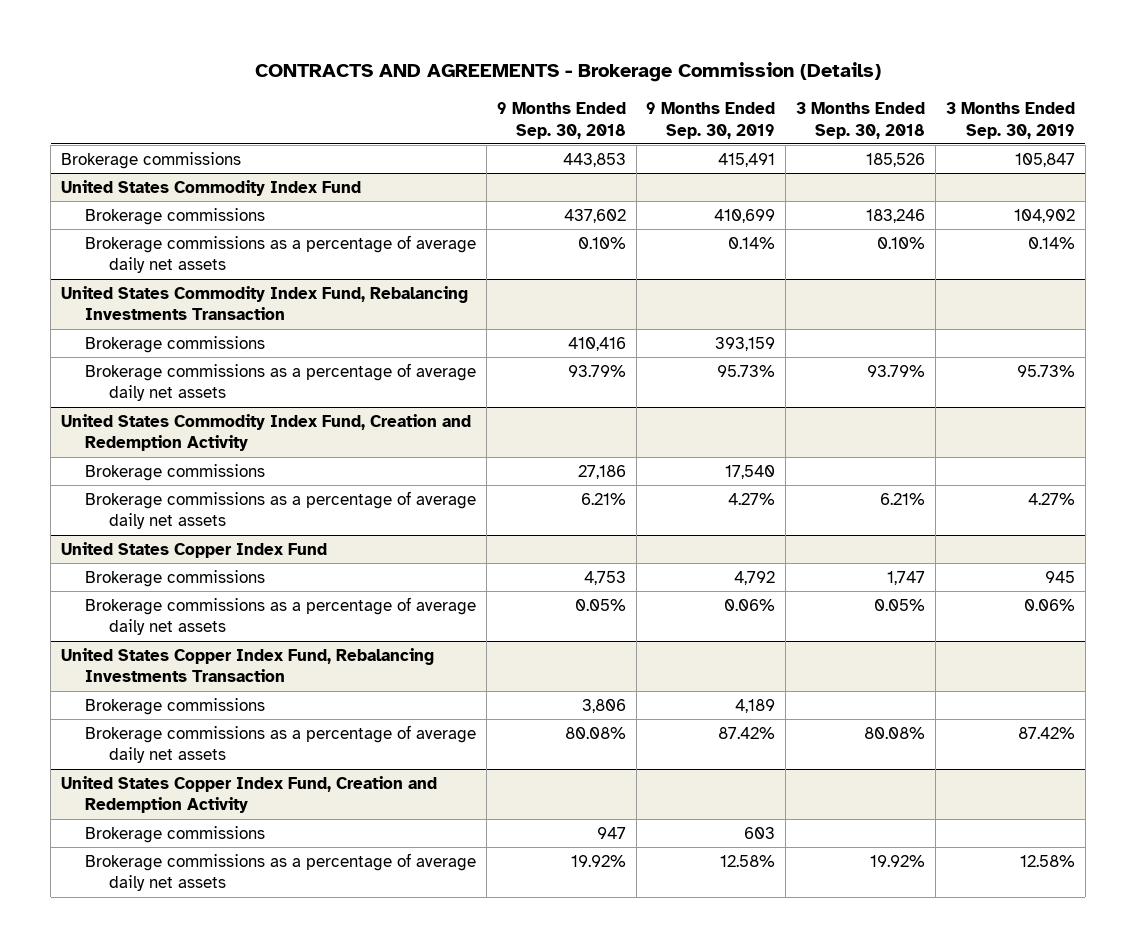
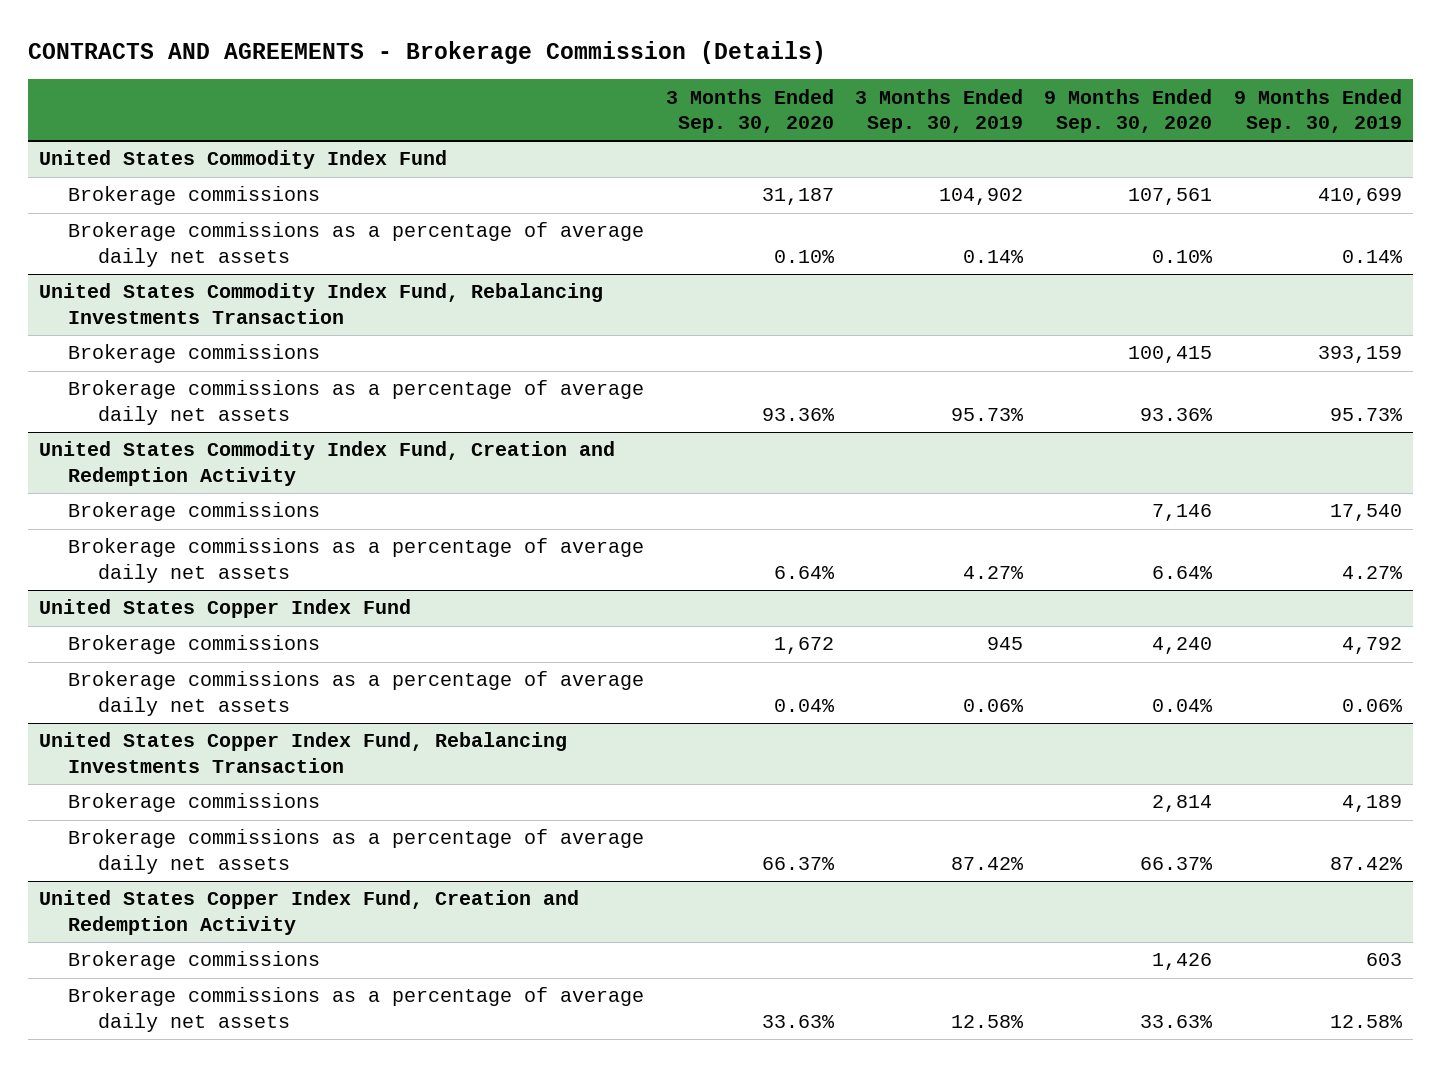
[496,102,626,139] 9 Months Ended Sep. 30, 2018 -> none
[796,102,926,139] 3 Months Ended Sep. 30, 2018 -> none
none -> [665,88,834,134] 3 Months Ended Sep. 30, 2020
none -> [1044,88,1213,134] 9 Months Ended Sep. 30, 2020
[61,151,242,169] Brokerage commissions -> none

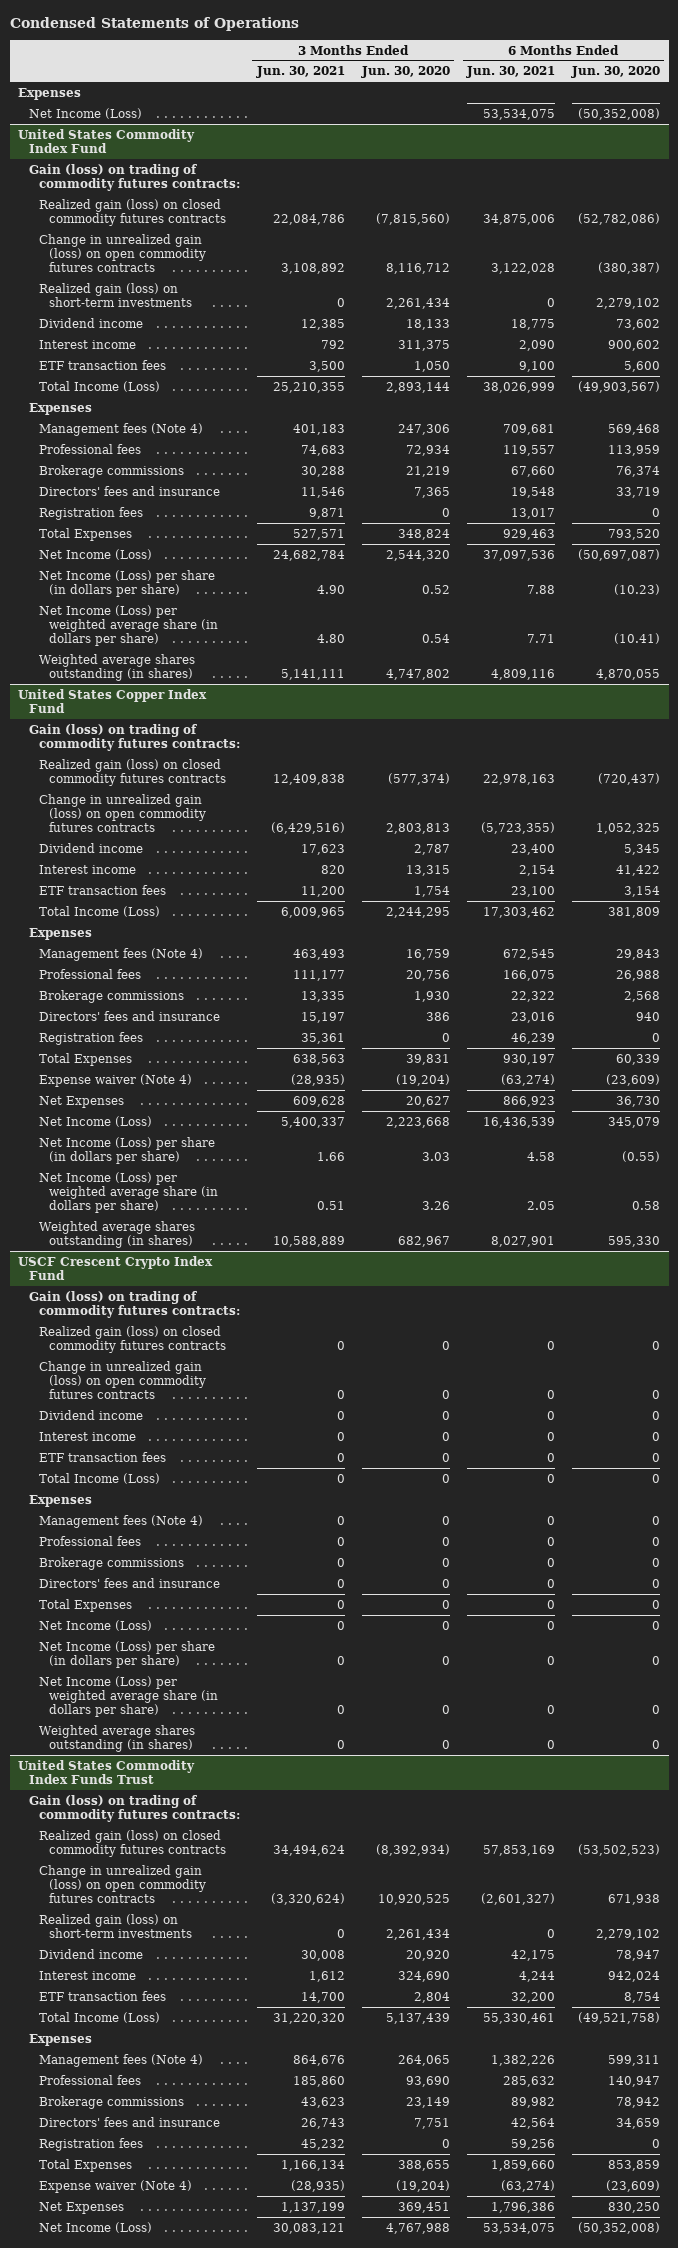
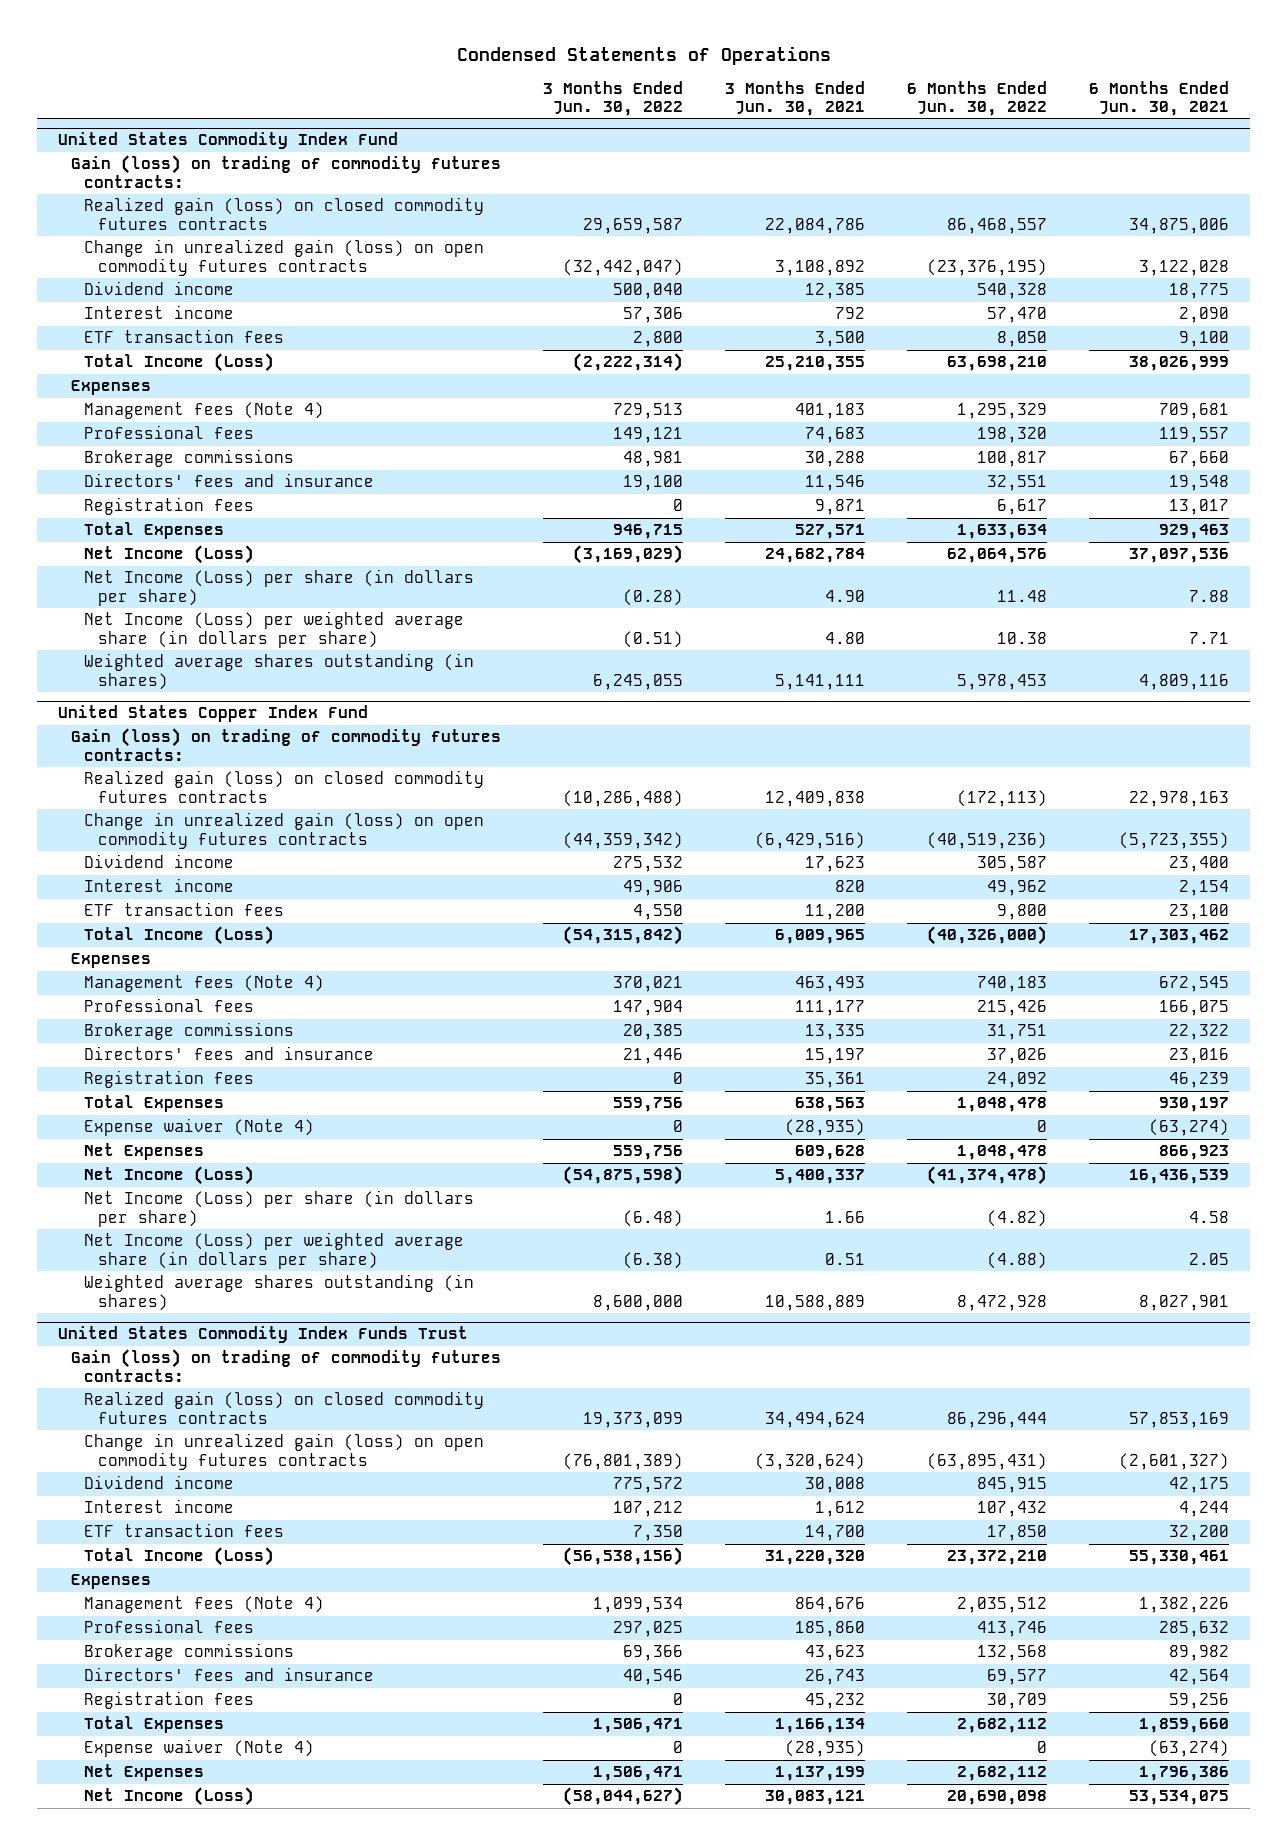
[360,66,450,79] Jun. 30, 2020 -> none
[570,66,660,79] Jun. 30, 2020 -> none
none -> [543,80,684,116] 3 Months Ended Jun. 30, 2022
none -> [907,80,1048,116] 6 Months Ended Jun. 30, 2022
[18,87,82,100] Expenses -> none
[28,107,142,119] Net Income (Loss) -> none
[38,282,192,307] Realized gain (loss) on short-term investments -> none
[18,1255,214,1280] USCF Crescent Crypto Index Fund -> none
[28,1290,240,1318] Gain (loss) on trading of commodity futures contracts: -> none
[38,1325,226,1353] Realized gain (loss) on closed commodity futures contracts -> none
[38,1360,206,1399] Change in unrealized gain (loss) on open commodity futures contracts -> none
[38,1409,143,1420] Dividend income -> none
[38,1431,136,1441] Interest income -> none
[38,1451,166,1462] ETF transaction fees -> none
[38,1472,160,1484] Total Income (Loss) -> none
[28,1494,92,1507] Expenses -> none
[38,1514,203,1528] Management fees (Note 4) -> none
[38,1535,141,1546] Professional fees -> none
[38,1556,184,1570] Brokerage commissions -> none
[38,1577,220,1588] Directors' fees and insurance -> none
[38,1598,132,1612] Total Expenses -> none
[38,1619,152,1631] Net Income (Loss) -> none
[38,1640,215,1668] Net Income (Loss) per share (in dollars per share) -> none
[38,1675,218,1717] Net Income (Loss) per weighted average share (in dollars per share) -> none
[38,1724,195,1752] Weighted average shares outstanding (in shares) -> none
[38,1913,192,1938] Realized gain (loss) on short-term investments -> none

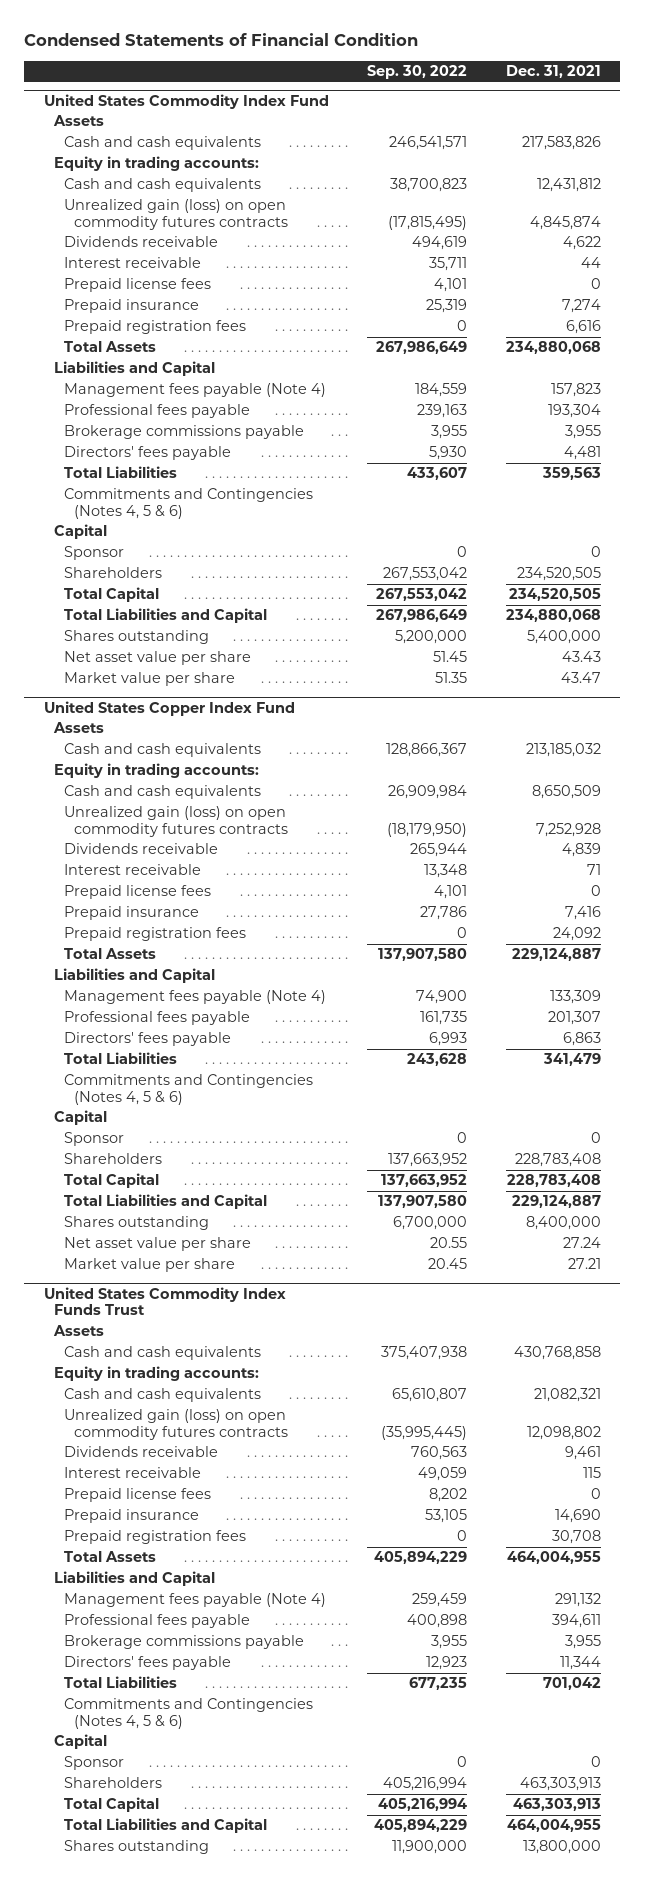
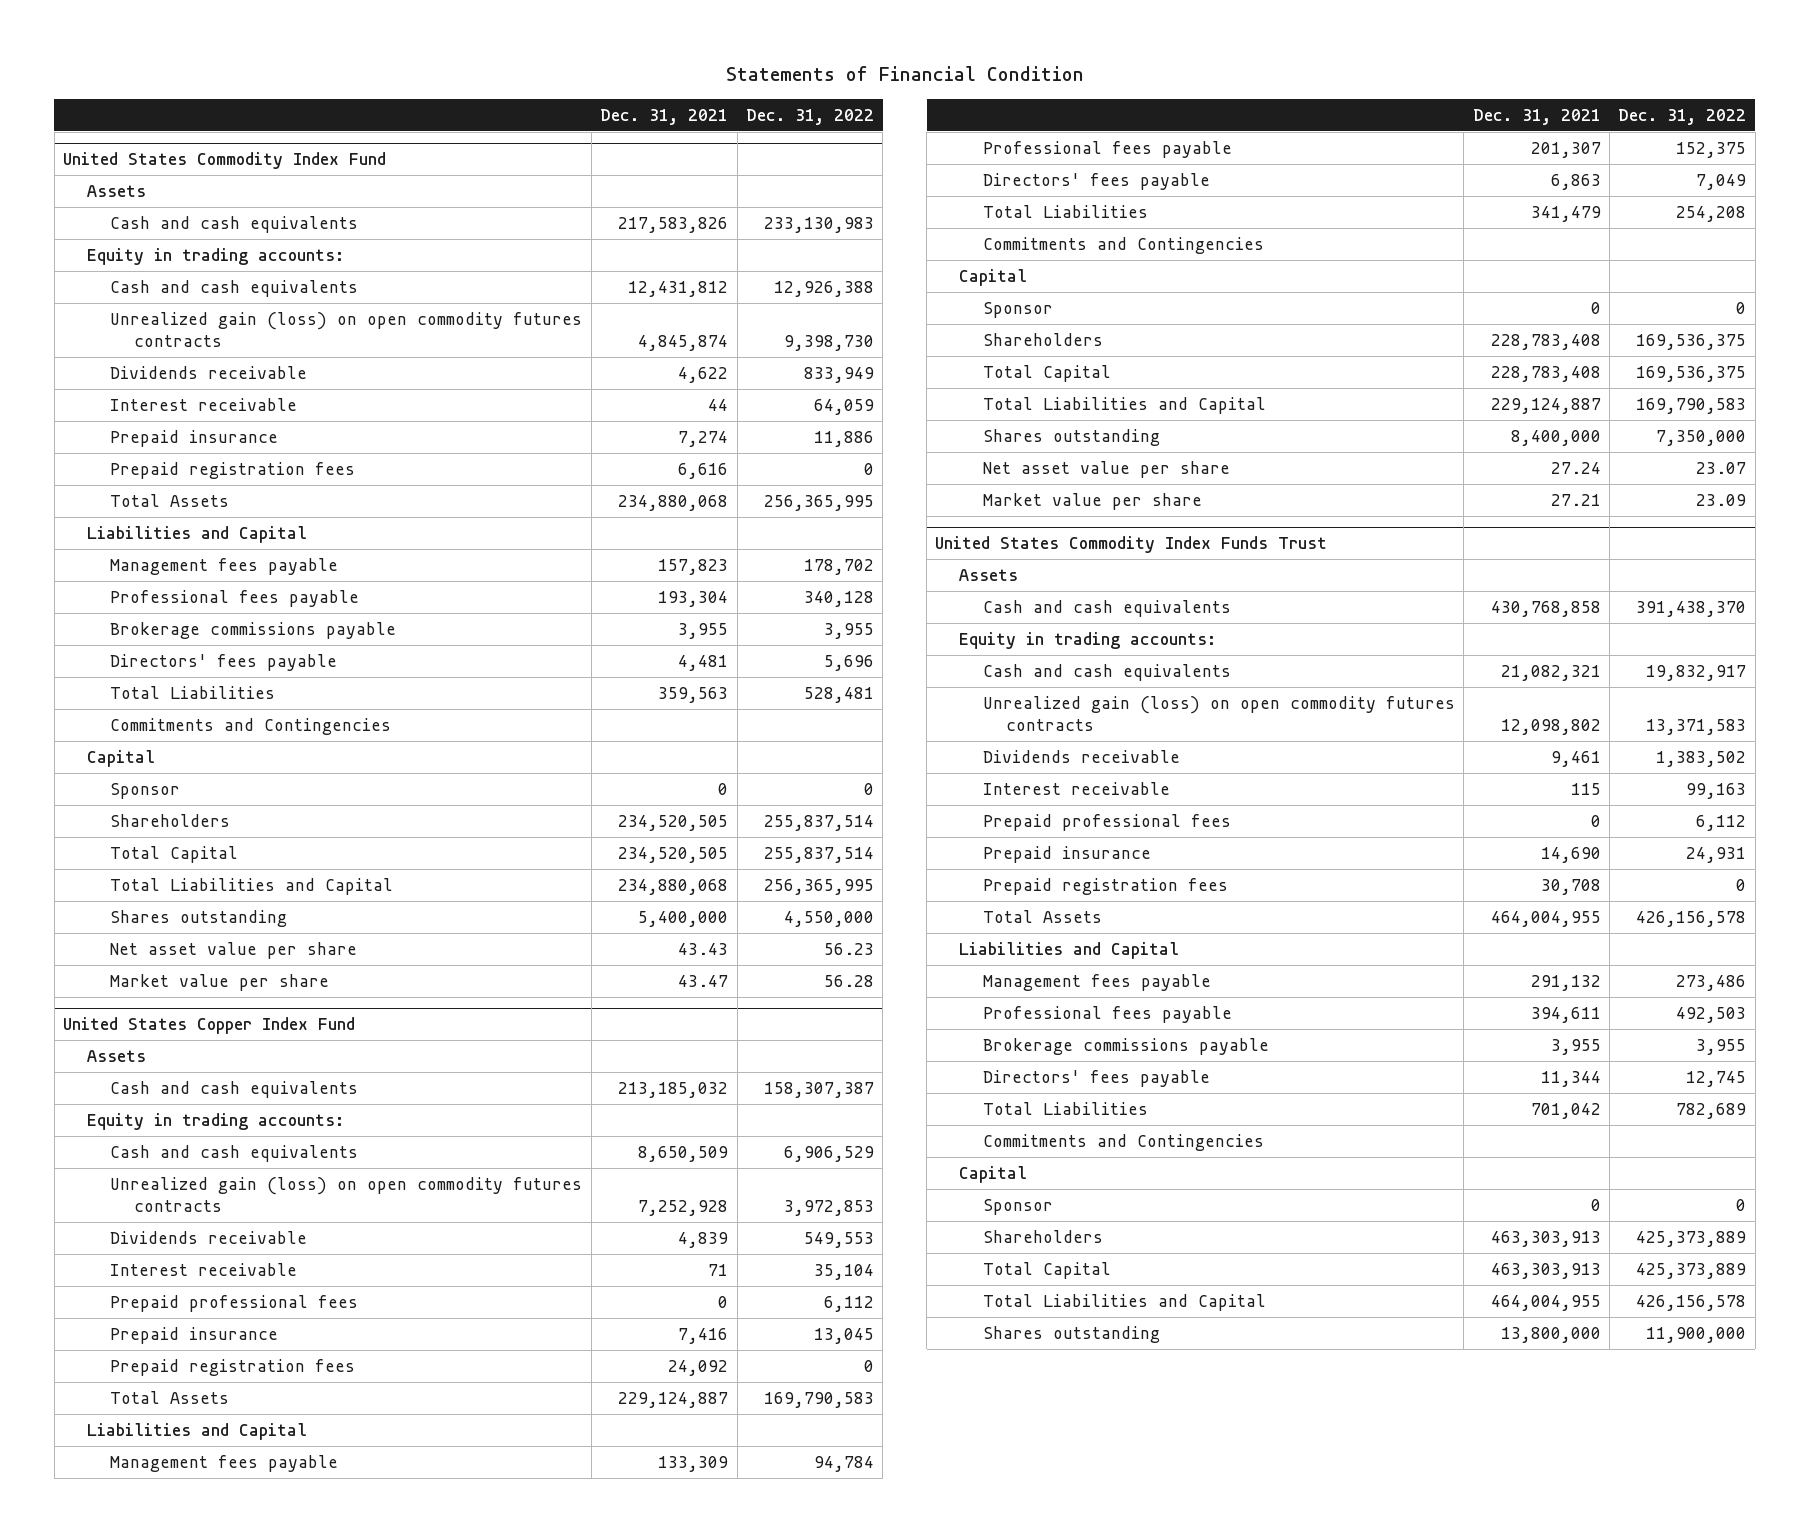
[24,33,419,47] Condensed Statements of Financial Condition -> [725,66,1084,82] Statements of Financial Condition
[367,65,468,80] Sep. 30, 2022 -> none
none -> [746,108,875,125] Dec. 31, 2022
[63,278,211,293] Prepaid license fees -> none
[63,383,326,398] Management fees payable (Note 4) -> [110,558,339,576] Management fees payable
[63,488,313,519] Commitments and Contingencies (Notes 4, 5 & 6) -> [110,718,392,736] Commitments and Contingencies
[63,885,211,900] Prepaid license fees -> [110,1295,359,1313] Prepaid professional fees
[63,990,326,1005] Management fees payable (Note 4) -> [110,1455,339,1473] Management fees payable
[63,1074,313,1105] Commitments and Contingencies (Notes 4, 5 & 6) -> [982,237,1264,255] Commitments and Contingencies
[63,1488,211,1503] Prepaid license fees -> [982,814,1231,832] Prepaid professional fees
[63,1593,326,1608] Management fees payable (Note 4) -> [982,974,1211,992] Management fees payable
[63,1698,313,1729] Commitments and Contingencies (Notes 4, 5 & 6) -> [982,1134,1264,1152] Commitments and Contingencies

